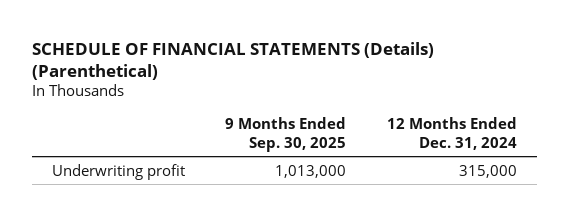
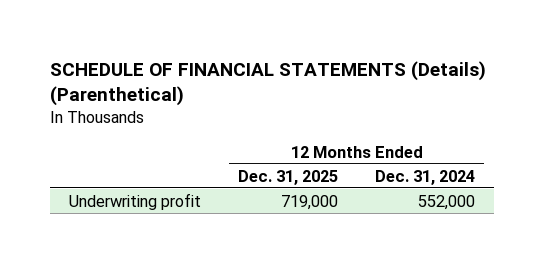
[225,117,347,152] 9 Months Ended Sep. 30, 2025 -> none
none -> [237,169,338,185] Dec. 31, 2025
[458,164,517,178] 315,000 -> [418,194,476,210] 552,000

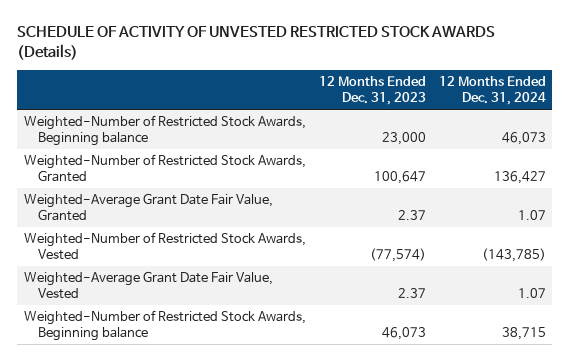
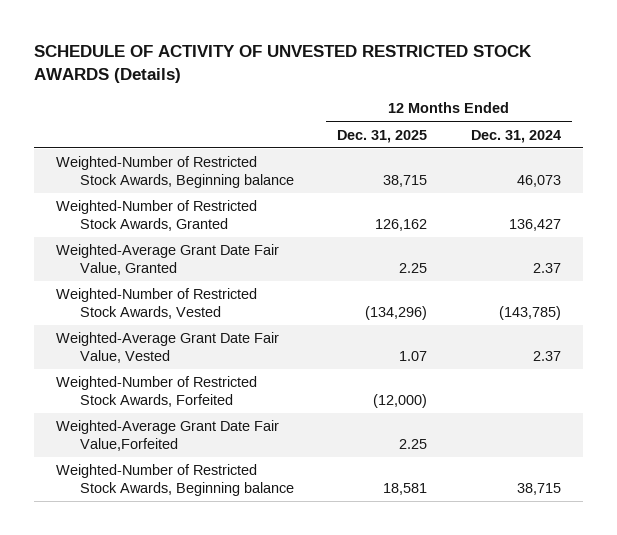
[318,76,426,106] 12 Months Ended Dec. 31, 2023 -> none
none -> [337,129,428,143] Dec. 31, 2025
[517,210,546,221] 1.07 -> [532,263,561,274] 2.37
[517,288,546,299] 1.07 -> [532,351,561,362] 2.37
none -> [56,376,258,408] Weighted-Number of Restricted Stock Awards, Forfeited
none -> [56,420,280,452] Weighted-Average Grant Date Fair Value,Forfeited

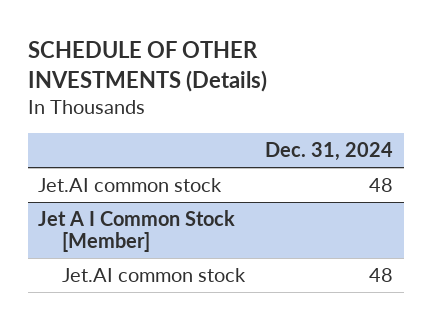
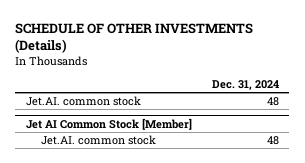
[37,178,222,193] Jet.AI common stock -> [25,96,141,107] Jet.AI. common stock
[37,210,235,253] Jet A I Common Stock [Member] -> [25,117,192,130] Jet AI Common Stock [Member]
[61,268,246,283] Jet.AI common stock -> [40,135,156,146] Jet.AI. common stock

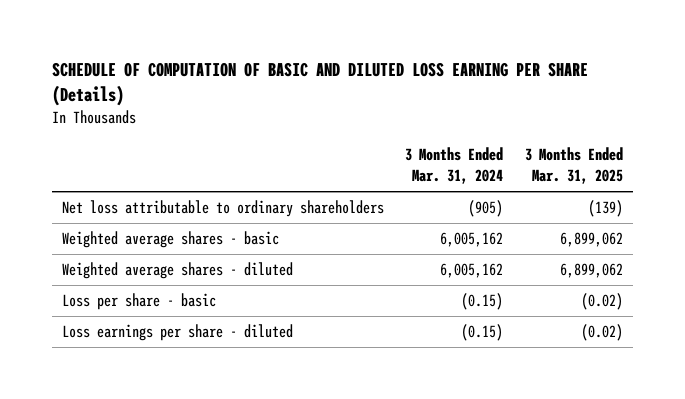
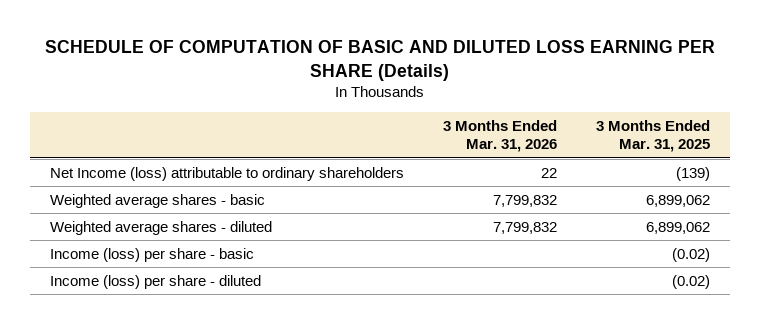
[405,147,504,185] 3 Months Ended Mar. 31, 2024 -> none
none -> [443,120,558,153] 3 Months Ended Mar. 31, 2026
[62,200,385,218] Net loss attributable to ordinary shareholders -> [49,166,404,181] Net Income (loss) attributable to ordinary shareholders
[62,293,217,311] Loss per share - basic -> [49,247,254,262] Income (loss) per share - basic
[62,324,294,342] Loss earnings per share - diluted -> [49,274,261,289] Income (loss) per share - diluted

